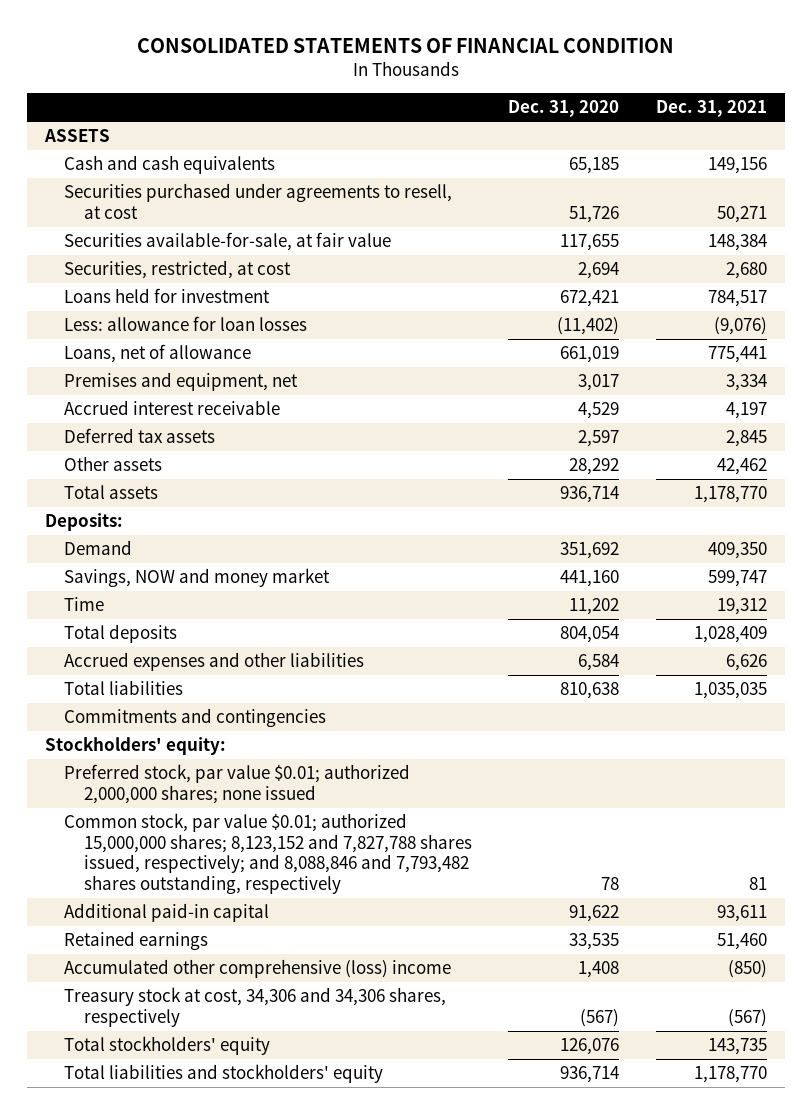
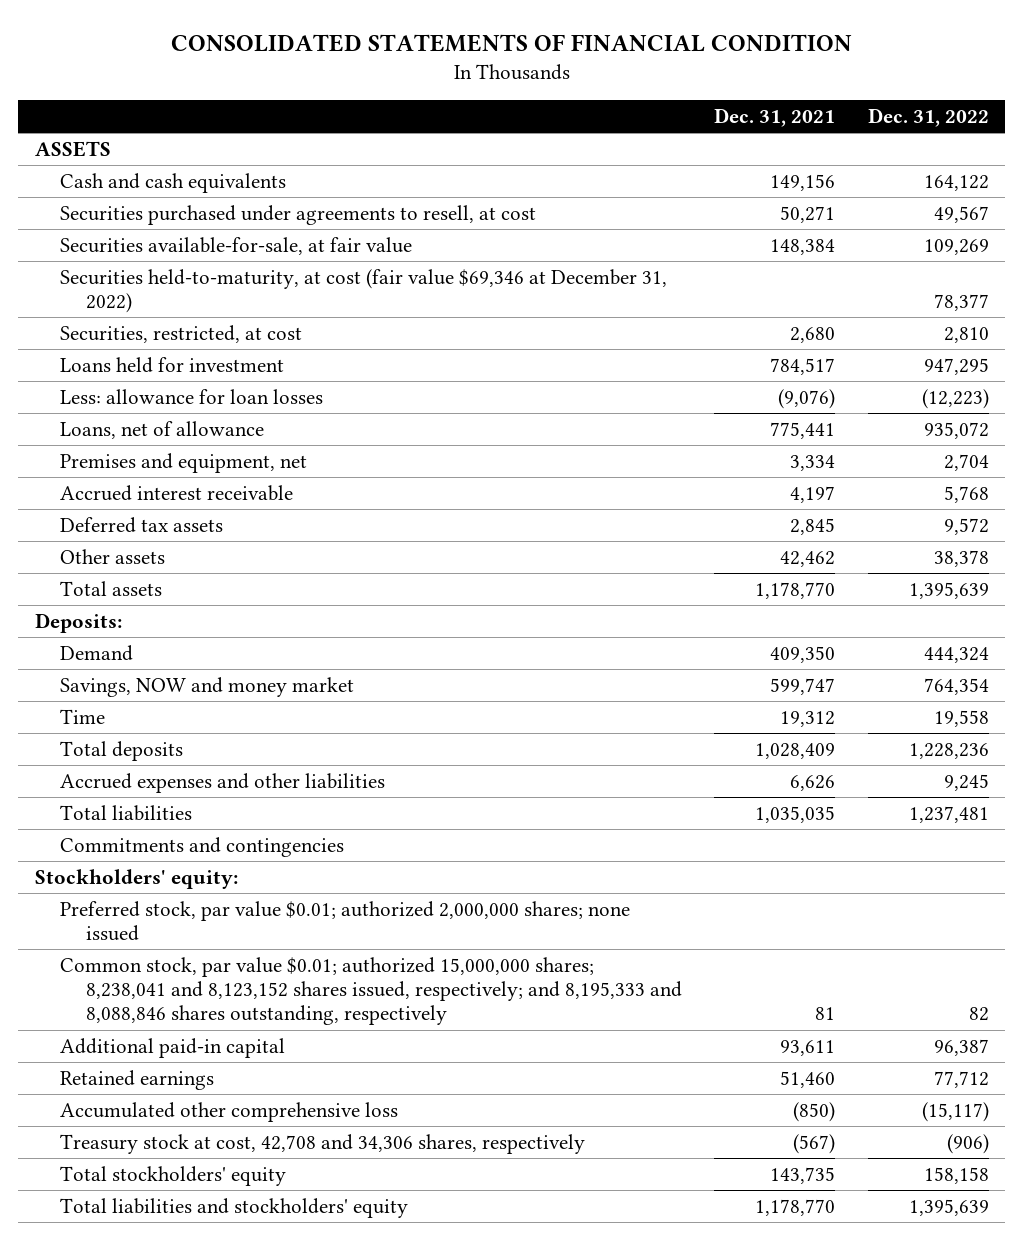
[508,99,620,117] Dec. 31, 2020 -> none
none -> [867,107,989,127] Dec. 31, 2022
none -> [60,268,668,314] Securities held-to-maturity, at cost (fair value $69,346 at December 31, 2022)
[64,813,472,894] Common stock, par value $0.01; authorized 15,000,000 shares; 8,123,152 and 7,827,788 shares issued, respectively; and 8,088,846 and 7,793,482 shares outstanding, respectively -> [60,956,683,1026] Common stock, par value $0.01; authorized 15,000,000 shares; 8,238,041 and 8,123,152 shares issued, respectively; and 8,195,333 and 8,088,846 shares outstanding, respectively
[64,959,452,979] Accumulated other comprehensive (loss) income -> [60,1101,399,1122] Accumulated other comprehensive loss
[64,987,447,1027] Treasury stock at cost, 34,306 and 34,306 shares, respectively -> [60,1133,586,1154] Treasury stock at cost, 42,708 and 34,306 shares, respectively

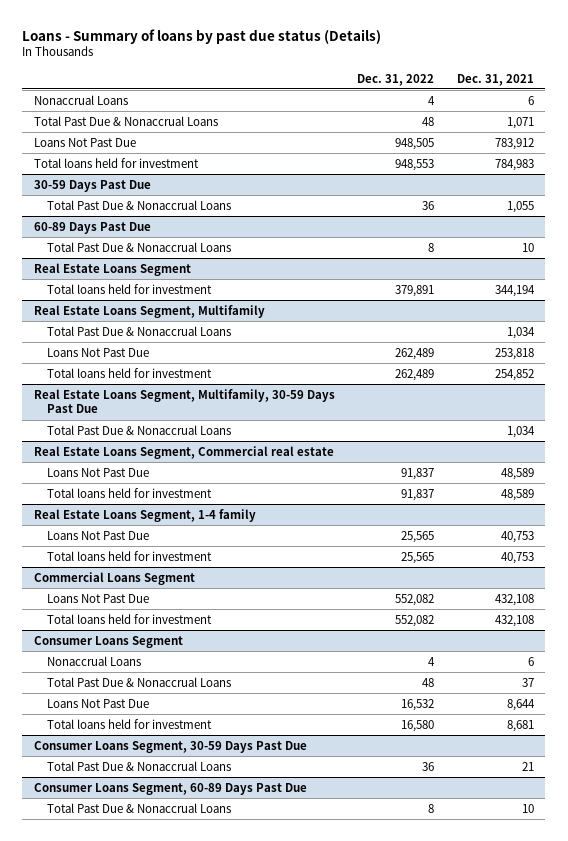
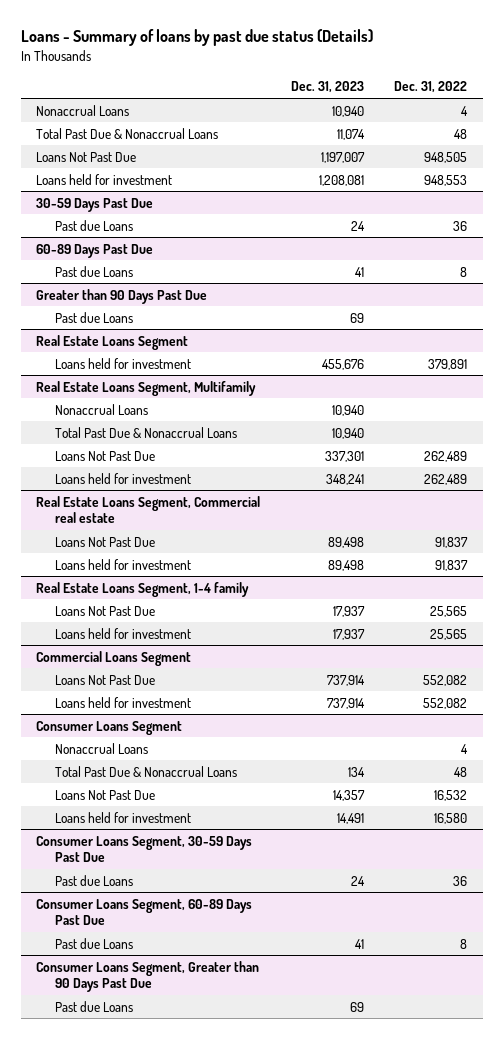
[457,73,535,86] Dec. 31, 2021 -> none
none -> [290,81,364,94] Dec. 31, 2023
[33,157,199,168] Total loans held for investment -> [36,173,173,185] Loans held for investment
[46,199,231,210] Total Past Due & Nonaccrual Loans -> [55,219,134,231] Past due Loans
[46,241,231,252] Total Past Due & Nonaccrual Loans -> [55,265,134,277] Past due Loans
none -> [36,288,208,304] Greater than 90 Days Past Due
none -> [55,311,134,323] Past due Loans
[46,283,212,294] Total loans held for investment -> [55,357,192,369] Loans held for investment
none -> [55,403,149,415] Nonaccrual Loans
[33,388,335,414] Real Estate Loans Segment, Multifamily, 30-59 Days Past Due -> none
[46,424,231,435] Total Past Due & Nonaccrual Loans -> none
[46,367,212,378] Total loans held for investment -> [55,472,192,484] Loans held for investment
[46,487,212,498] Total loans held for investment -> [55,558,192,570] Loans held for investment
[46,550,212,561] Total loans held for investment -> [55,627,192,639] Loans held for investment
[46,613,212,624] Total loans held for investment -> [55,696,192,708] Loans held for investment
[46,718,212,729] Total loans held for investment -> [55,811,192,823] Loans held for investment
[46,760,231,771] Total Past Due & Nonaccrual Loans -> [55,874,134,886] Past due Loans
[46,802,231,813] Total Past Due & Nonaccrual Loans -> [55,937,134,949] Past due Loans
none -> [36,960,260,993] Consumer Loans Segment, Greater than 90 Days Past Due
none -> [55,1000,134,1012] Past due Loans

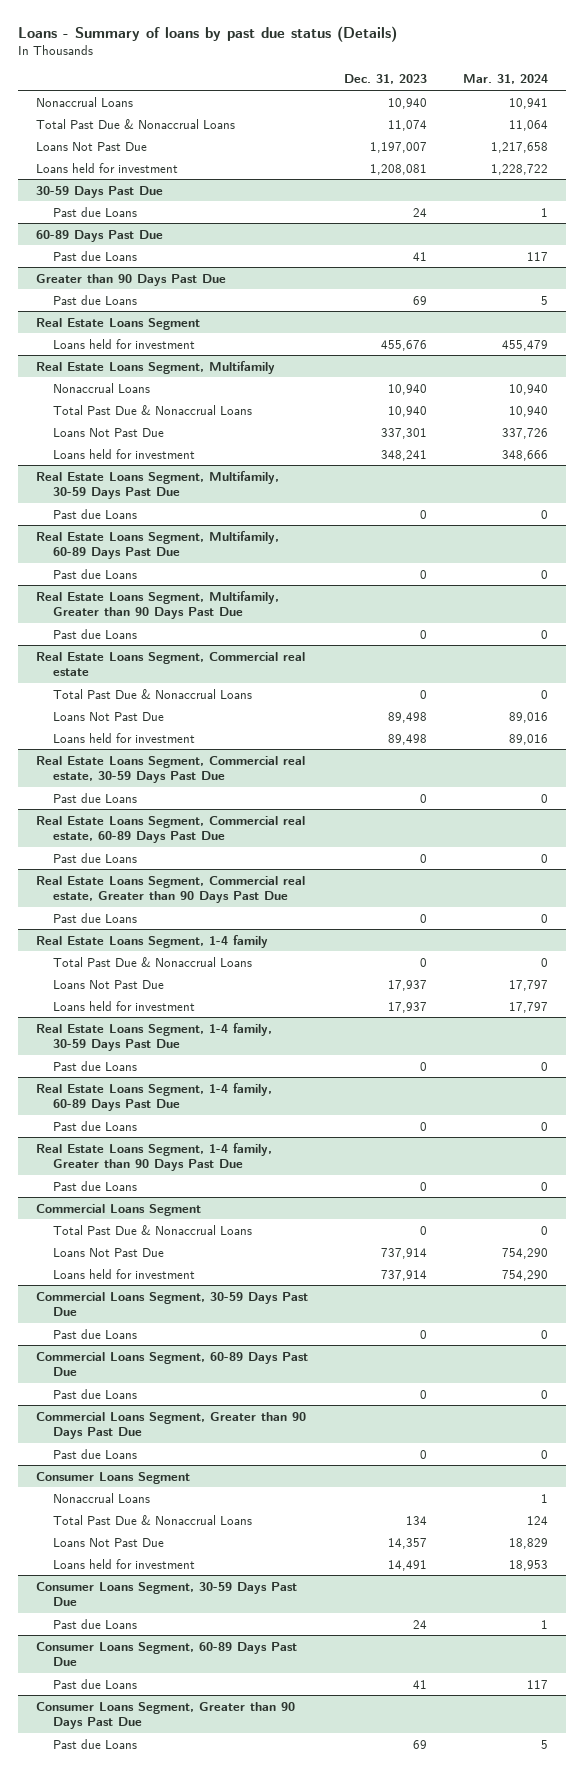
[394,81,468,94] Dec. 31, 2022 -> none
none -> [463,74,549,85] Mar. 31, 2024
none -> [36,470,280,500] Real Estate Loans Segment, Multifamily, 30-59 Days Past Due
none -> [53,508,138,519] Past due Loans
none -> [36,530,280,560] Real Estate Loans Segment, Multifamily, 60-89 Days Past Due
none -> [53,568,138,579] Past due Loans
none -> [36,590,280,620] Real Estate Loans Segment, Multifamily, Greater than 90 Days Past Due
none -> [53,628,138,639] Past due Loans
none -> [53,688,253,699] Total Past Due & Nonaccrual Loans
none -> [36,755,306,784] Real Estate Loans Segment, Commercial real estate, 30-59 Days Past Due
none -> [53,792,138,803] Past due Loans
none -> [36,815,306,844] Real Estate Loans Segment, Commercial real estate, 60-89 Days Past Due
none -> [53,852,138,863] Past due Loans
none -> [36,875,306,904] Real Estate Loans Segment, Commercial real estate, Greater than 90 Days Past Due
none -> [53,912,138,923] Past due Loans
none -> [53,956,253,967] Total Past Due & Nonaccrual Loans
none -> [36,1022,273,1052] Real Estate Loans Segment, 1-4 family, 30-59 Days Past Due
none -> [53,1060,138,1071] Past due Loans
none -> [36,1082,273,1112] Real Estate Loans Segment, 1-4 family, 60-89 Days Past Due
none -> [53,1120,138,1131] Past due Loans
none -> [36,1142,273,1172] Real Estate Loans Segment, 1-4 family, Greater than 90 Days Past Due
none -> [53,1180,138,1191] Past due Loans
none -> [53,1224,253,1235] Total Past Due & Nonaccrual Loans
none -> [36,1291,309,1317] Commercial Loans Segment, 30-59 Days Past Due
none -> [53,1328,138,1339] Past due Loans
none -> [36,1351,309,1377] Commercial Loans Segment, 60-89 Days Past Due
none -> [53,1388,138,1399] Past due Loans
none -> [36,1411,307,1440] Commercial Loans Segment, Greater than 90 Days Past Due
none -> [53,1448,138,1459] Past due Loans

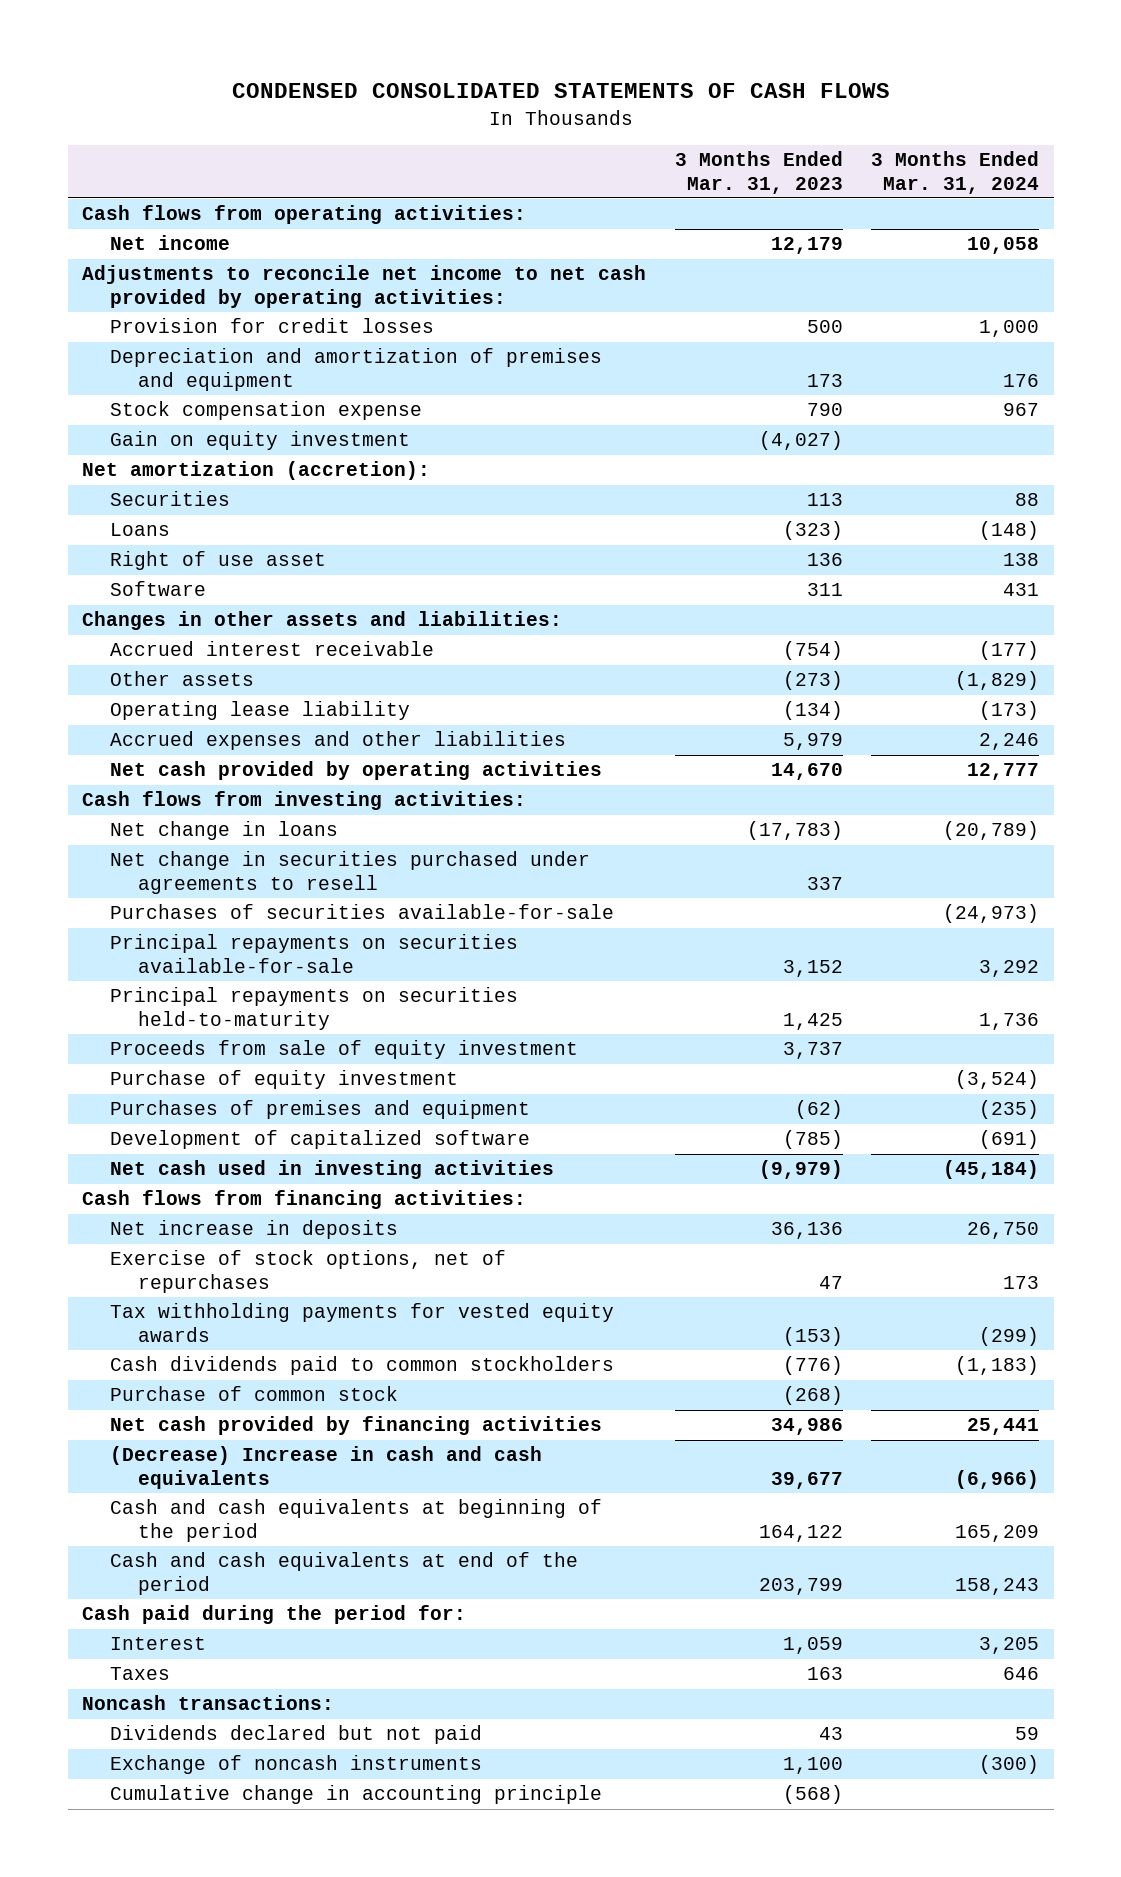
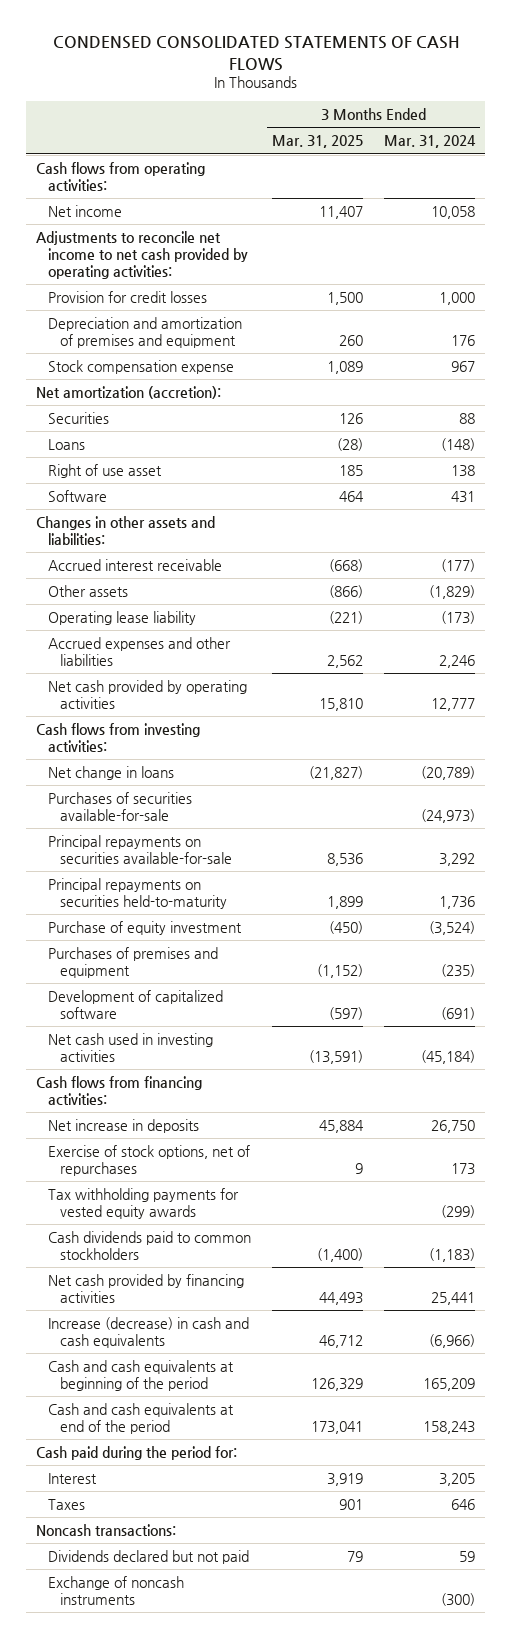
[674,151,843,194] 3 Months Ended Mar. 31, 2023 -> none
none -> [272,135,364,149] Mar. 31, 2025
[110,431,411,451] Gain on equity investment -> none
[110,851,591,894] Net change in securities purchased under agreements to resell -> none
[110,1040,579,1060] Proceeds from sale of equity investment -> none
[110,1386,399,1402] Purchase of common stock -> none
[110,1446,543,1489] (Decrease) Increase in cash and cash equivalents -> [48,1316,250,1348] Increase (decrease) in cash and cash equivalents
[110,1785,603,1805] Cumulative change in accounting principle -> none

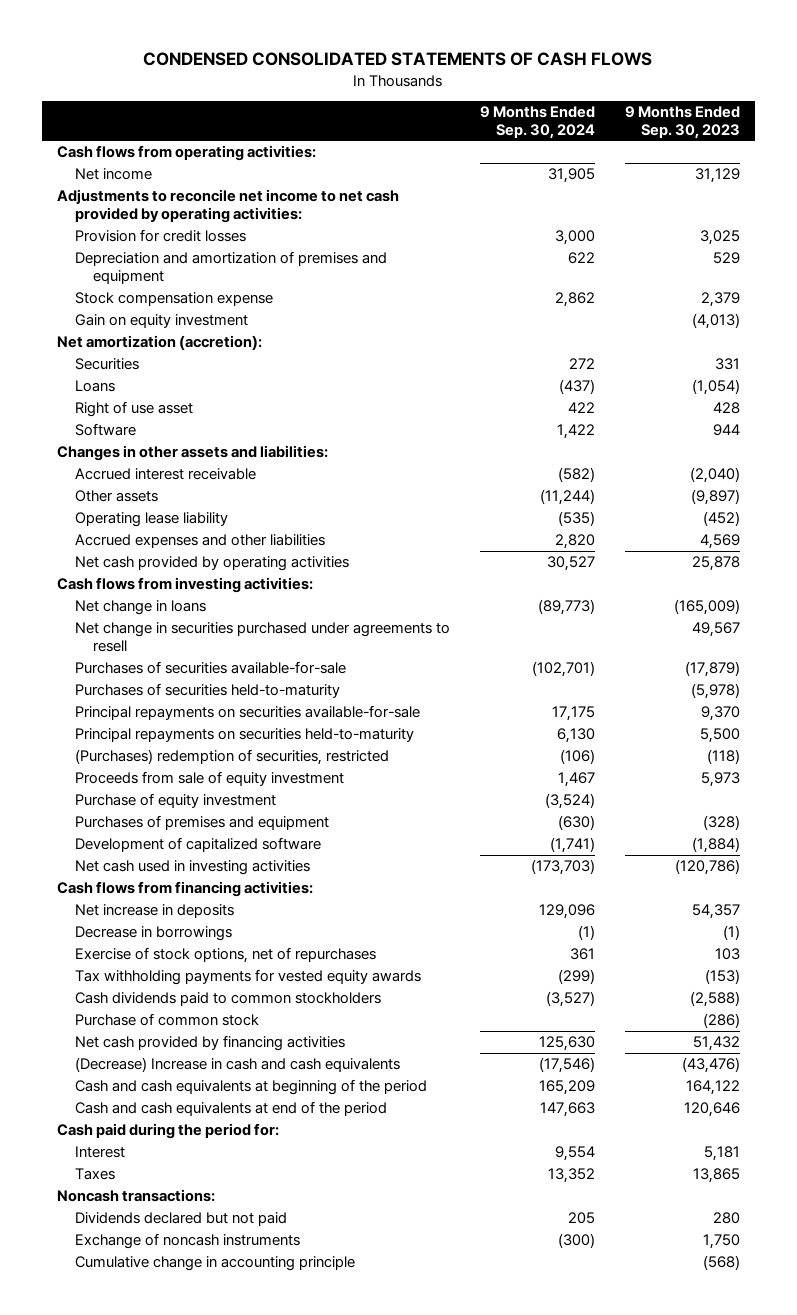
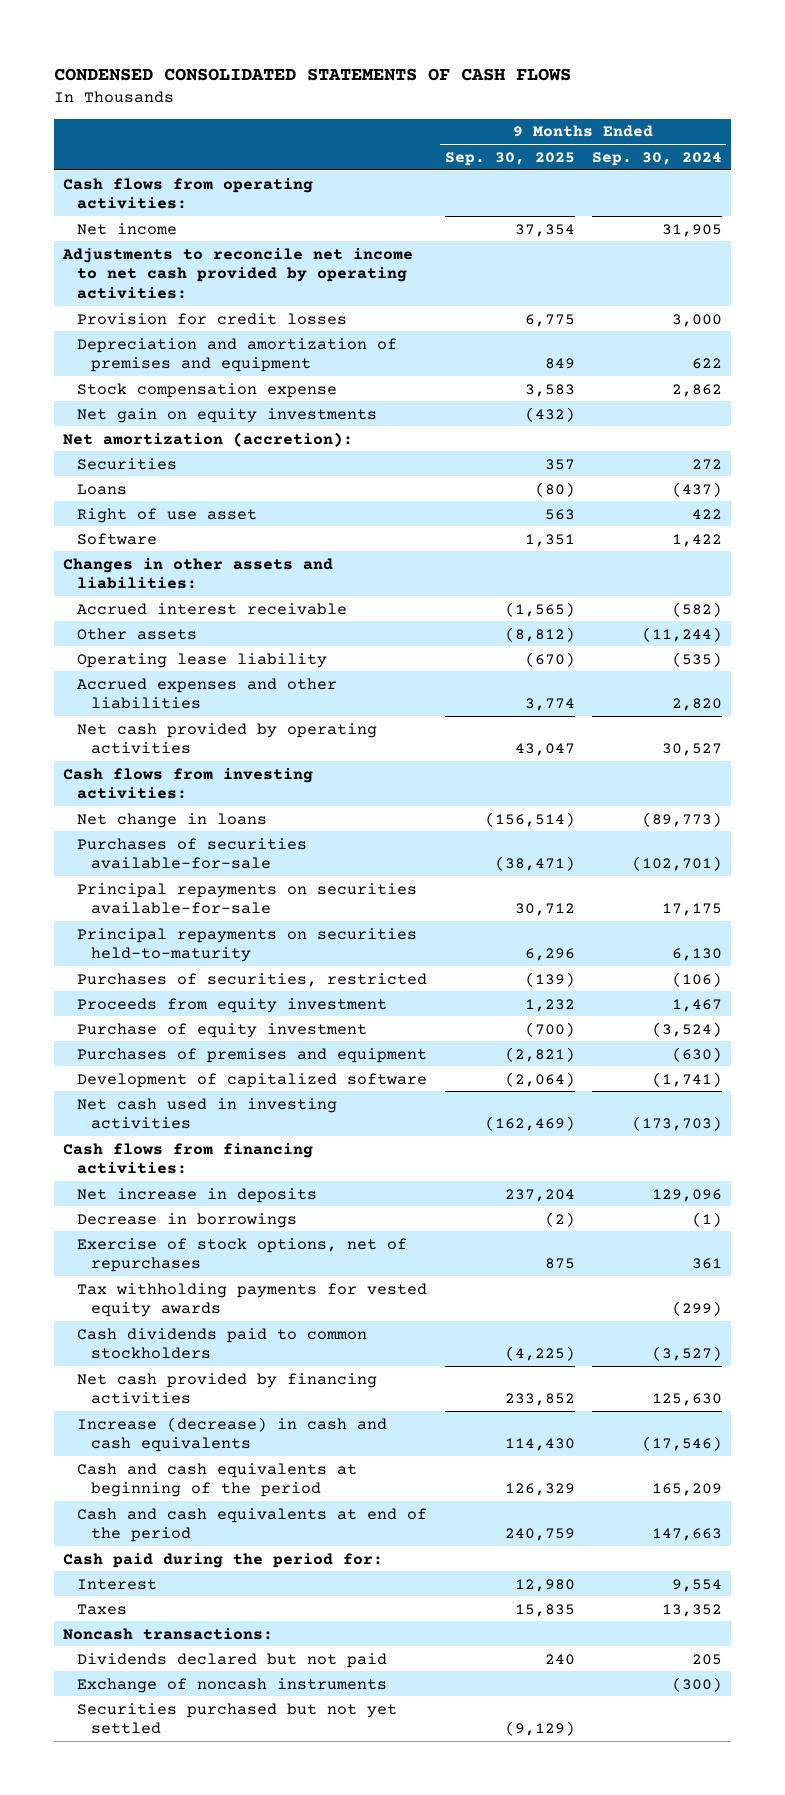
[624,105,740,139] 9 Months Ended Sep. 30, 2023 -> none
none -> [444,151,575,166] Sep. 30, 2025
[75,314,249,329] Gain on equity investment -> [76,407,377,423] Net gain on equity investments
[75,622,451,652] Net change in securities purchased under agreements to resell -> none
[75,683,341,699] Purchases of securities held-to-maturity -> none
[75,749,390,766] (Purchases) redemption of securities, restricted -> [76,972,427,987] Purchases of securities, restricted
[75,771,345,787] Proceeds from sale of equity investment -> [76,997,387,1013] Proceeds from equity investment
[75,1013,260,1027] Purchase of common stock -> none
[75,1057,401,1073] (Decrease) Increase in cash and cash equivalents -> [76,1416,387,1453] Increase (decrease) in cash and cash equivalents
[75,1256,356,1272] Cumulative change in accounting principle -> none
none -> [76,1702,397,1735] Securities purchased but not yet settled

